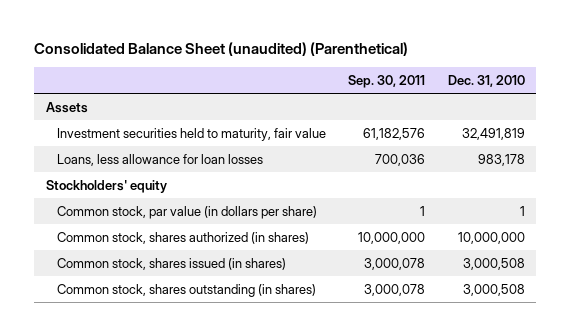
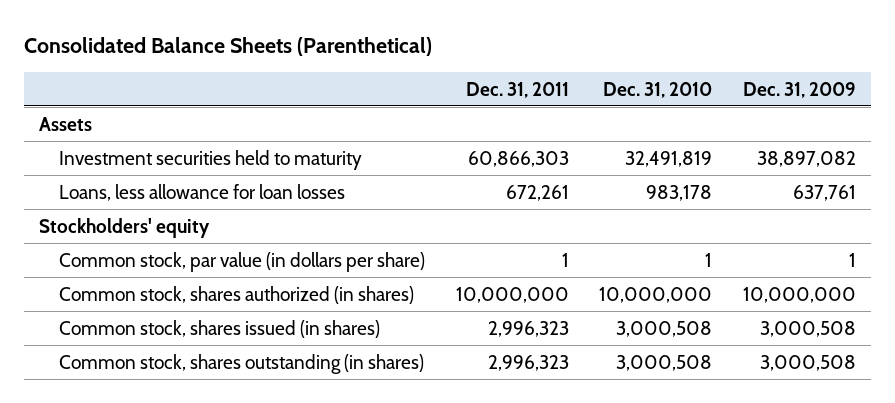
[34,42,409,57] Consolidated Balance Sheet (unaudited) (Parenthetical) -> [24,37,433,57] Consolidated Balance Sheets (Parenthetical)
[348,74,426,88] Sep. 30, 2011 -> none
none -> [465,81,569,98] Dec. 31, 2011
none -> [742,81,856,98] Dec. 31, 2009
[56,127,326,141] Investment securities held to maturity, fair value -> [59,149,363,170] Investment securities held to maturity

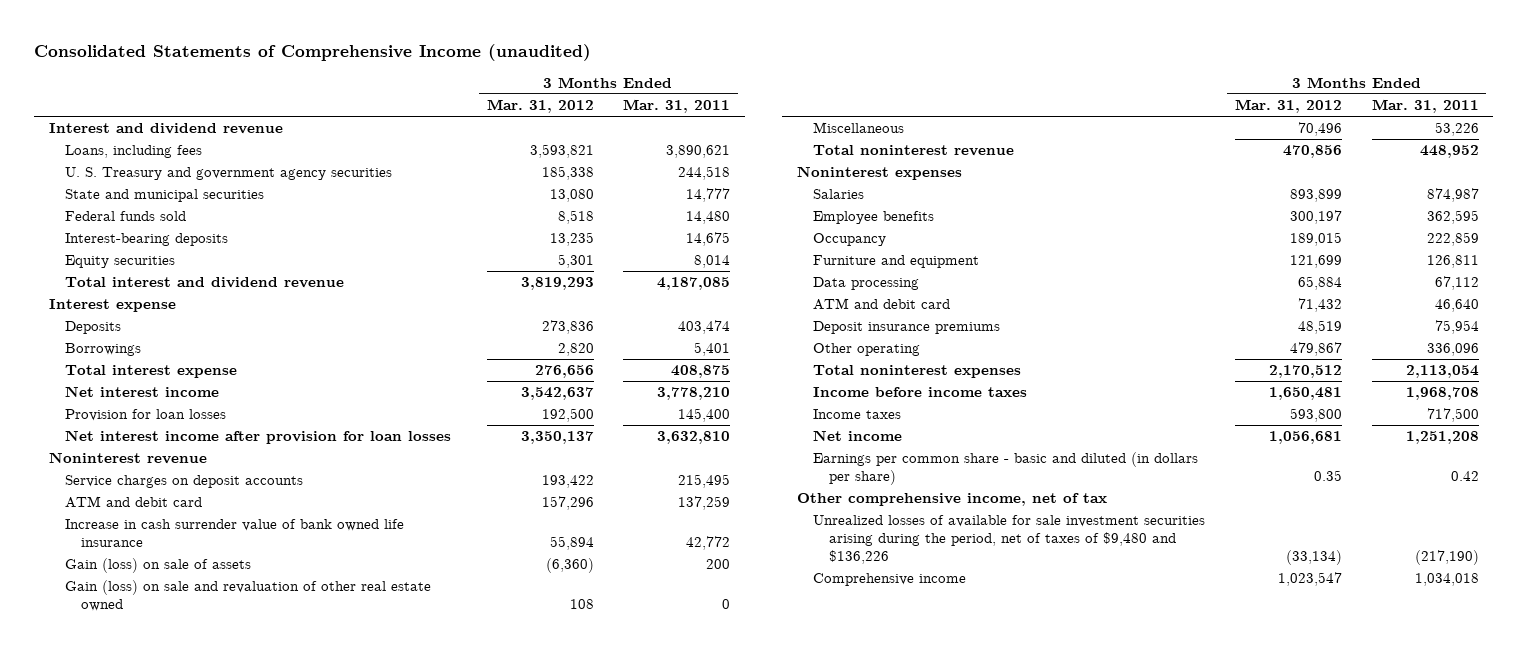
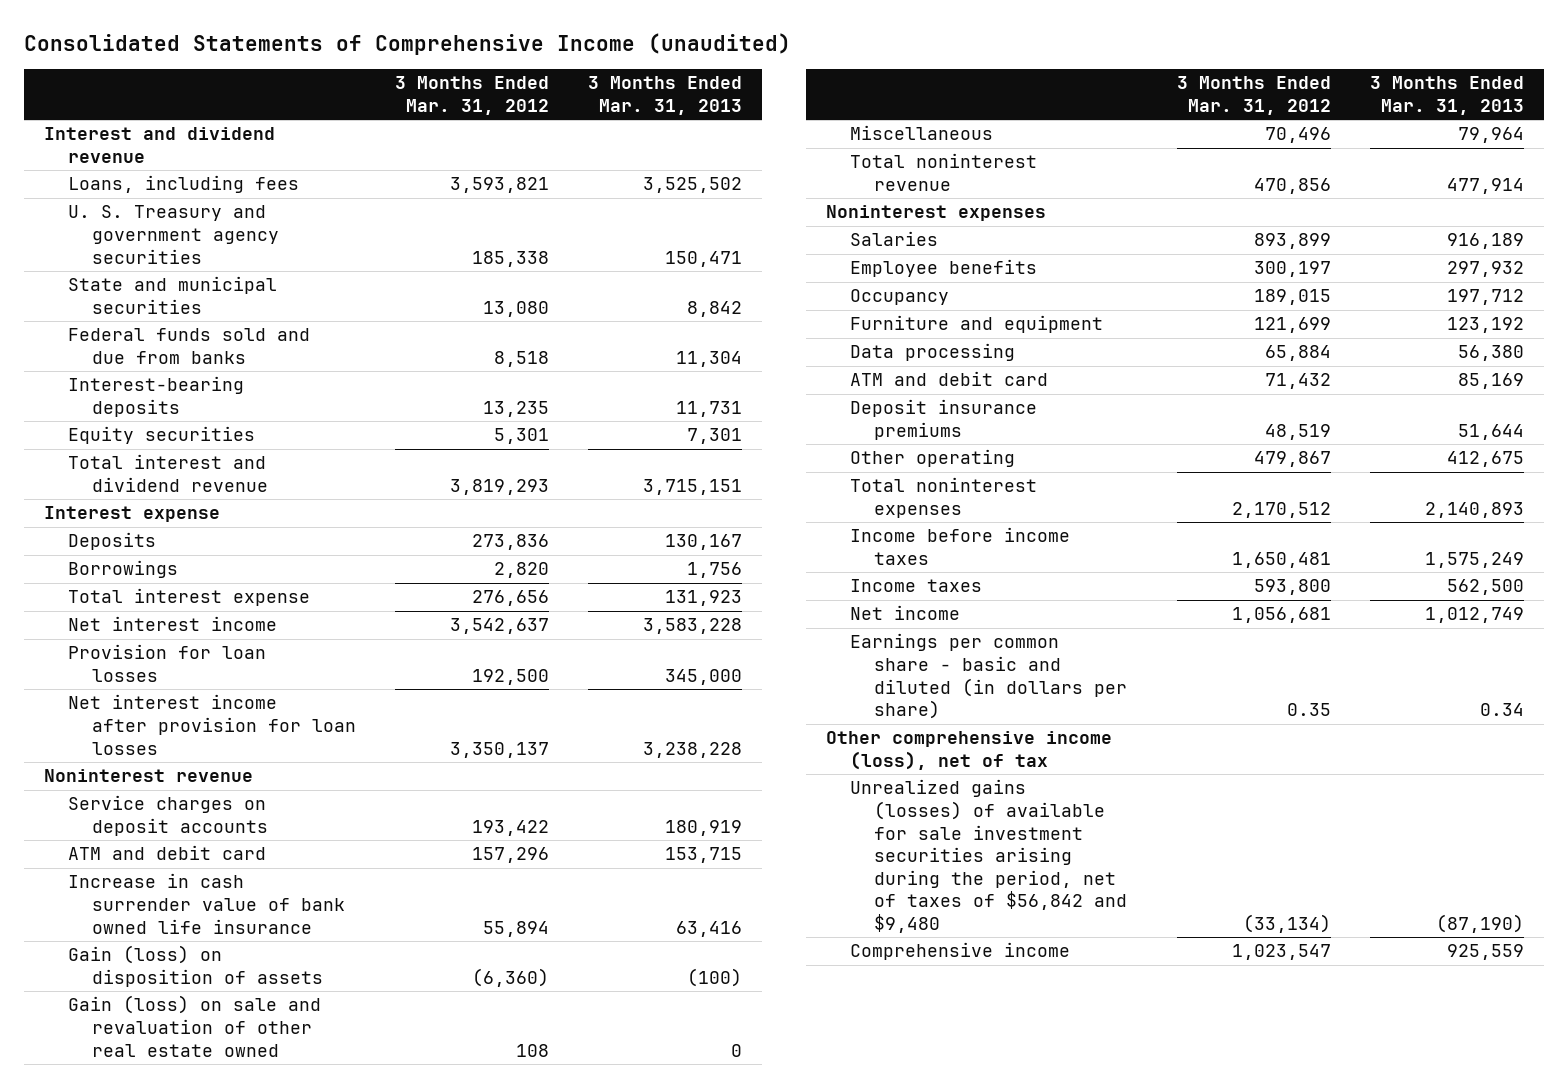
[623,99,731,114] Mar. 31, 2011 -> none
none -> [588,76,743,115] 3 Months Ended Mar. 31, 2013
[64,211,186,222] Federal funds sold -> [67,328,310,364] Federal funds sold and due from banks
[64,558,251,574] Gain (loss) on sale of assets -> [67,945,323,987] Gain (loss) on disposition of assets
[796,493,1107,507] Other comprehensive income, net of tax -> [825,731,1112,770] Other comprehensive income (loss), net of tax
[812,515,1205,565] Unrealized losses of available for sale investment securities arising during the period, net of taxes of $9,480 and $136,226 -> [849,779,1127,933] Unrealized gains (losses) of available for sale investment securities arising during the period, net of taxes of $56,842 and $9,480

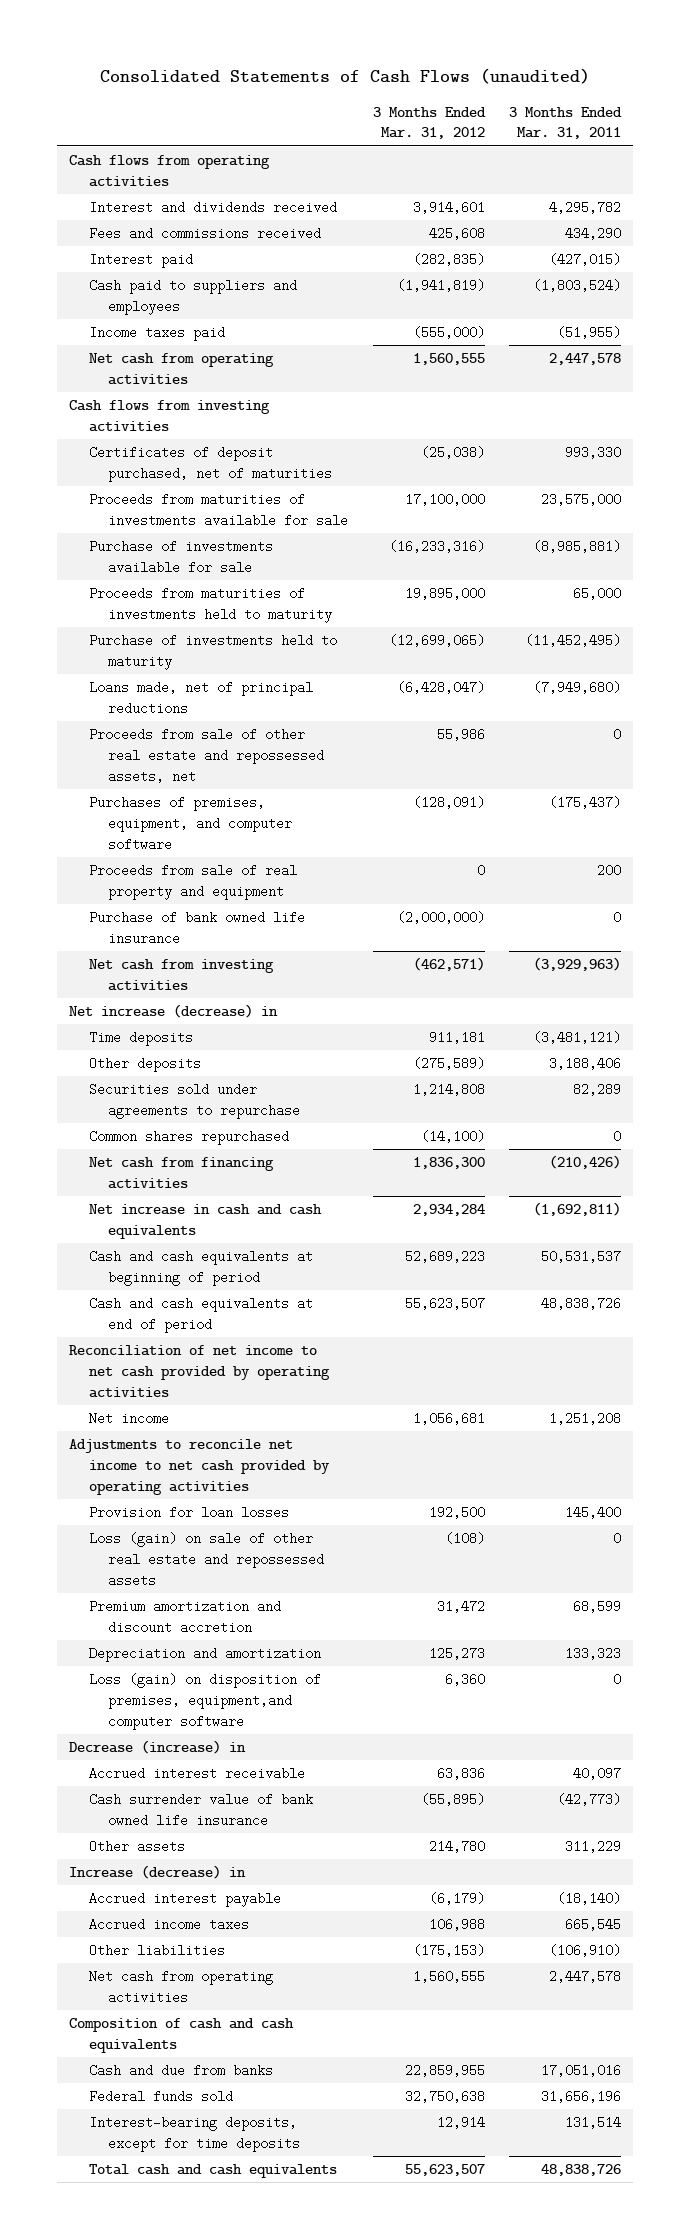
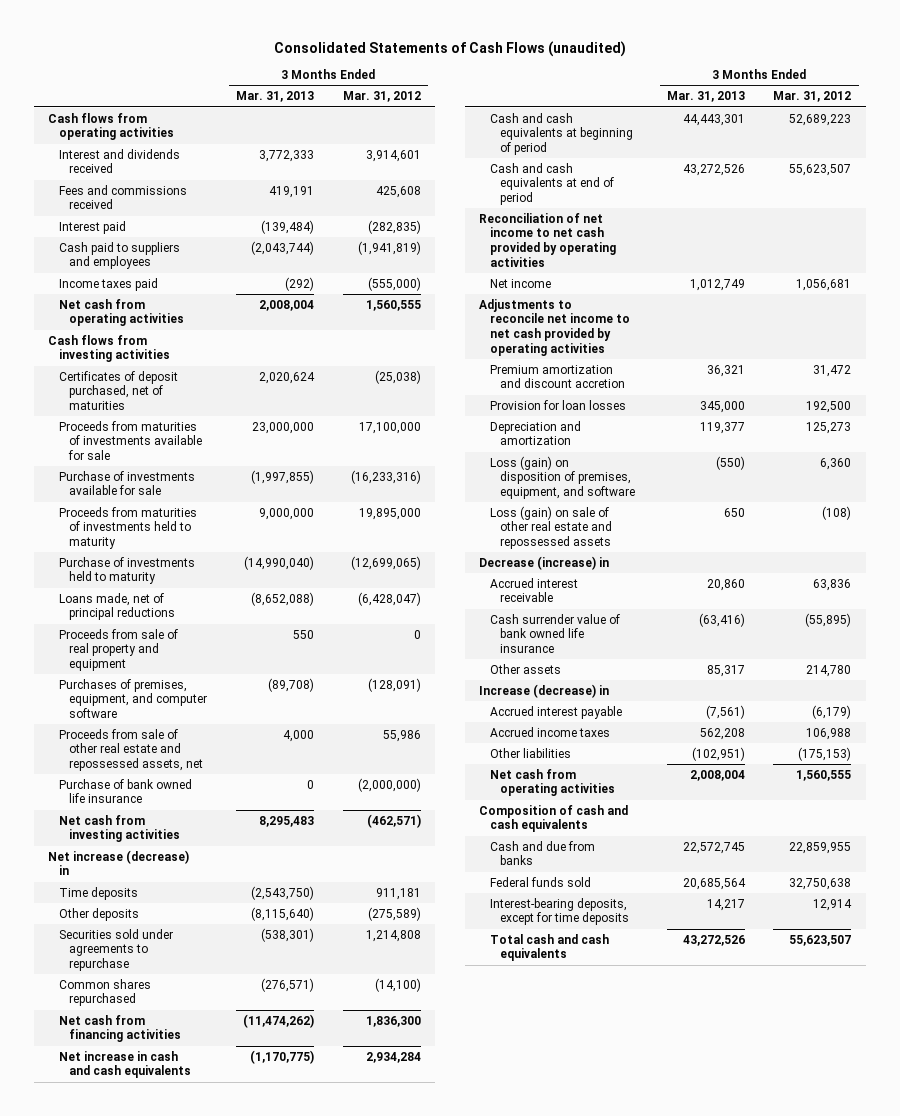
[508,106,622,140] 3 Months Ended Mar. 31, 2011 -> none
none -> [235,91,314,103] Mar. 31, 2013
[88,796,293,851] Purchases of premises, equipment, and computer software -> [58,678,208,718] Purchases of premises, equipment, and computer software
[88,728,325,783] Proceeds from sale of other real estate and repossessed assets, net -> [58,728,204,771] Proceeds from sale of other real estate and repossessed assets, net
[88,1506,289,1520] Provision for loan losses -> [489,399,626,410] Provision for loan losses
[88,1673,321,1730] Loss (gain) on disposition of premises, equipment,and computer software -> [489,455,636,499] Loss (gain) on disposition of premises, equipment, and software
[88,1532,325,1587] Loss (gain) on sale of other real estate and repossessed assets -> [489,505,613,549] Loss (gain) on sale of other real estate and repossessed assets

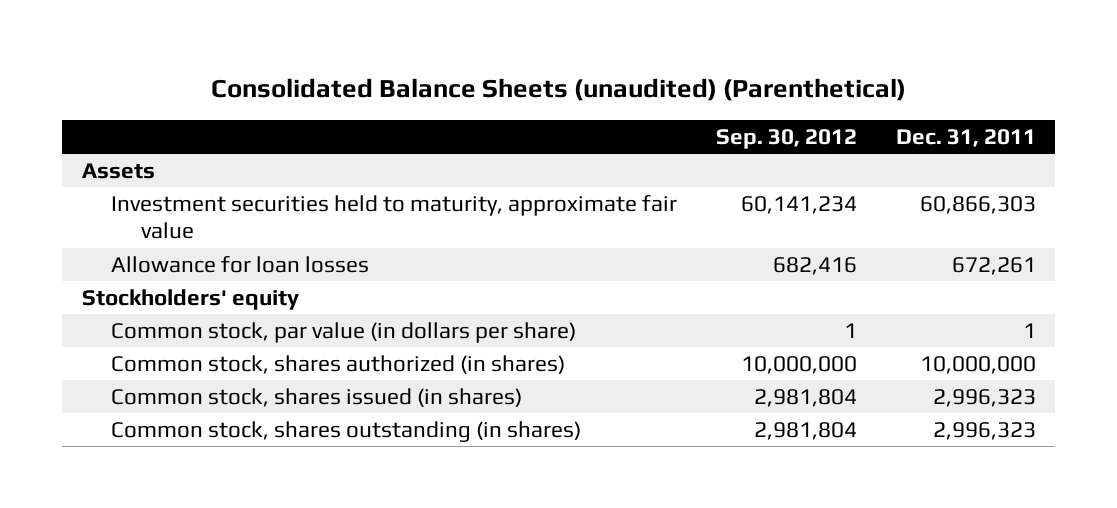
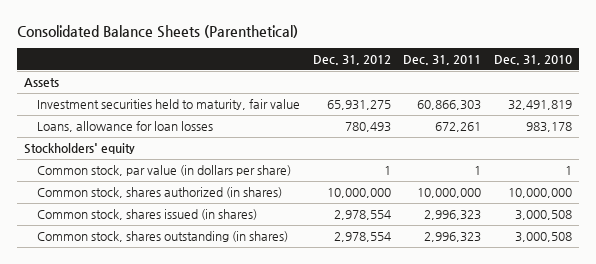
[210,78,906,102] Consolidated Balance Sheets (unaudited) (Parenthetical) -> [17,25,299,39] Consolidated Balance Sheets (Parenthetical)
[715,128,857,149] Sep. 30, 2012 -> none
none -> [312,55,391,66] Dec. 31, 2012
none -> [494,55,573,66] Dec. 31, 2010
[111,194,678,240] Investment securities held to maturity, approximate fair value -> [36,99,300,111] Investment securities held to maturity, fair value
[111,255,370,273] Allowance for loan losses -> [36,121,213,133] Loans, allowance for loan losses

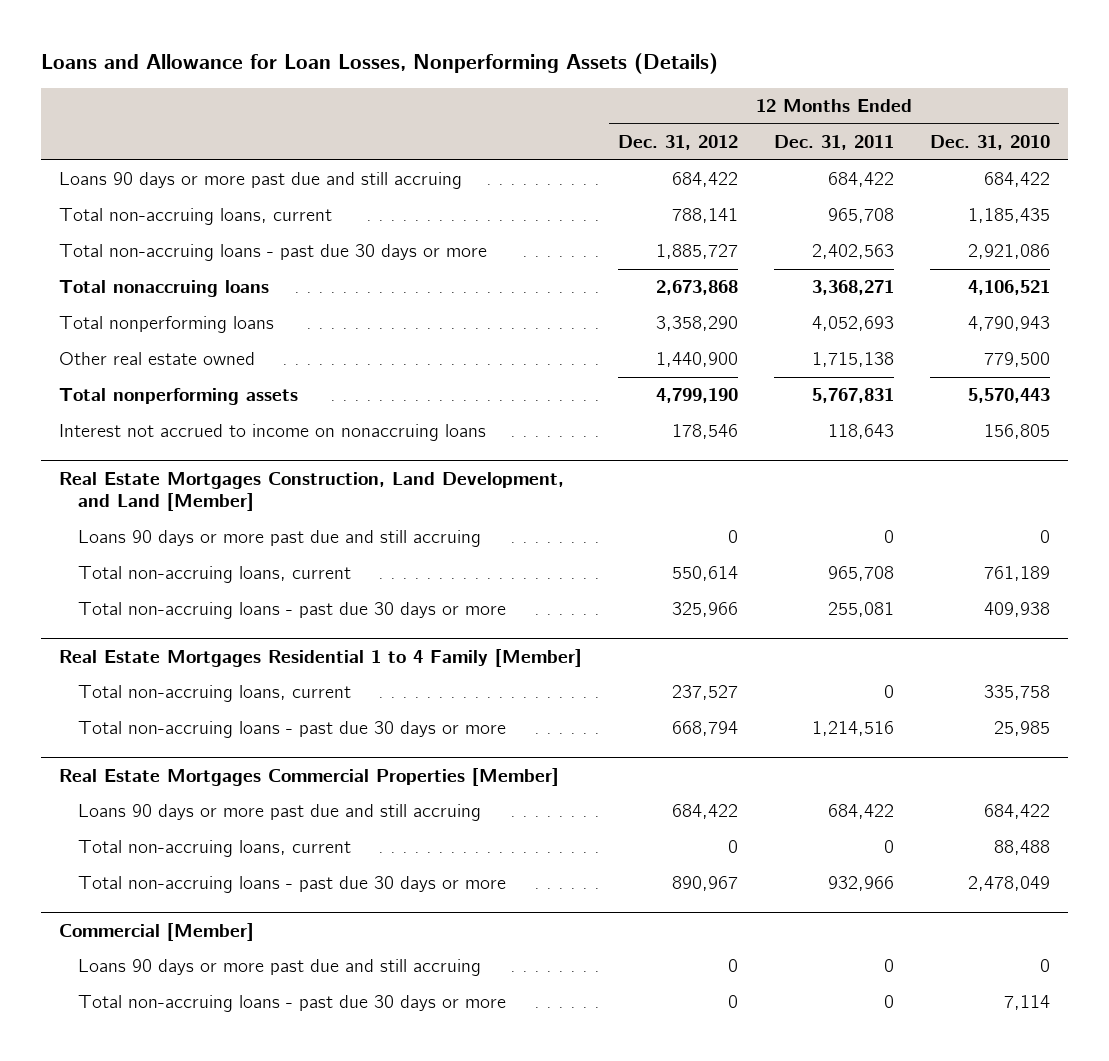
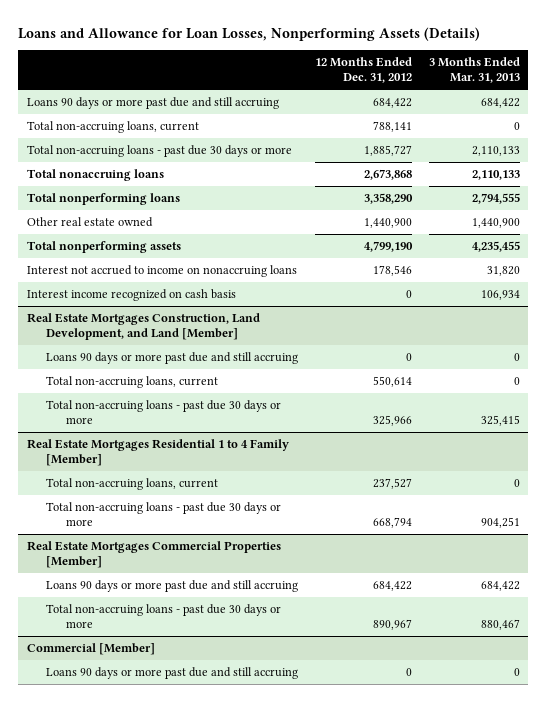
[774,135,895,151] Dec. 31, 2011 -> none
[930,135,1051,151] Dec. 31, 2010 -> none
none -> [428,57,520,84] 3 Months Ended Mar. 31, 2013
none -> [26,289,236,302] Interest income recognized on cash basis
[78,840,352,858] Total non-accruing loans, current -> none
[78,995,507,1013] Total non-accruing loans - past due 30 days or more -> none

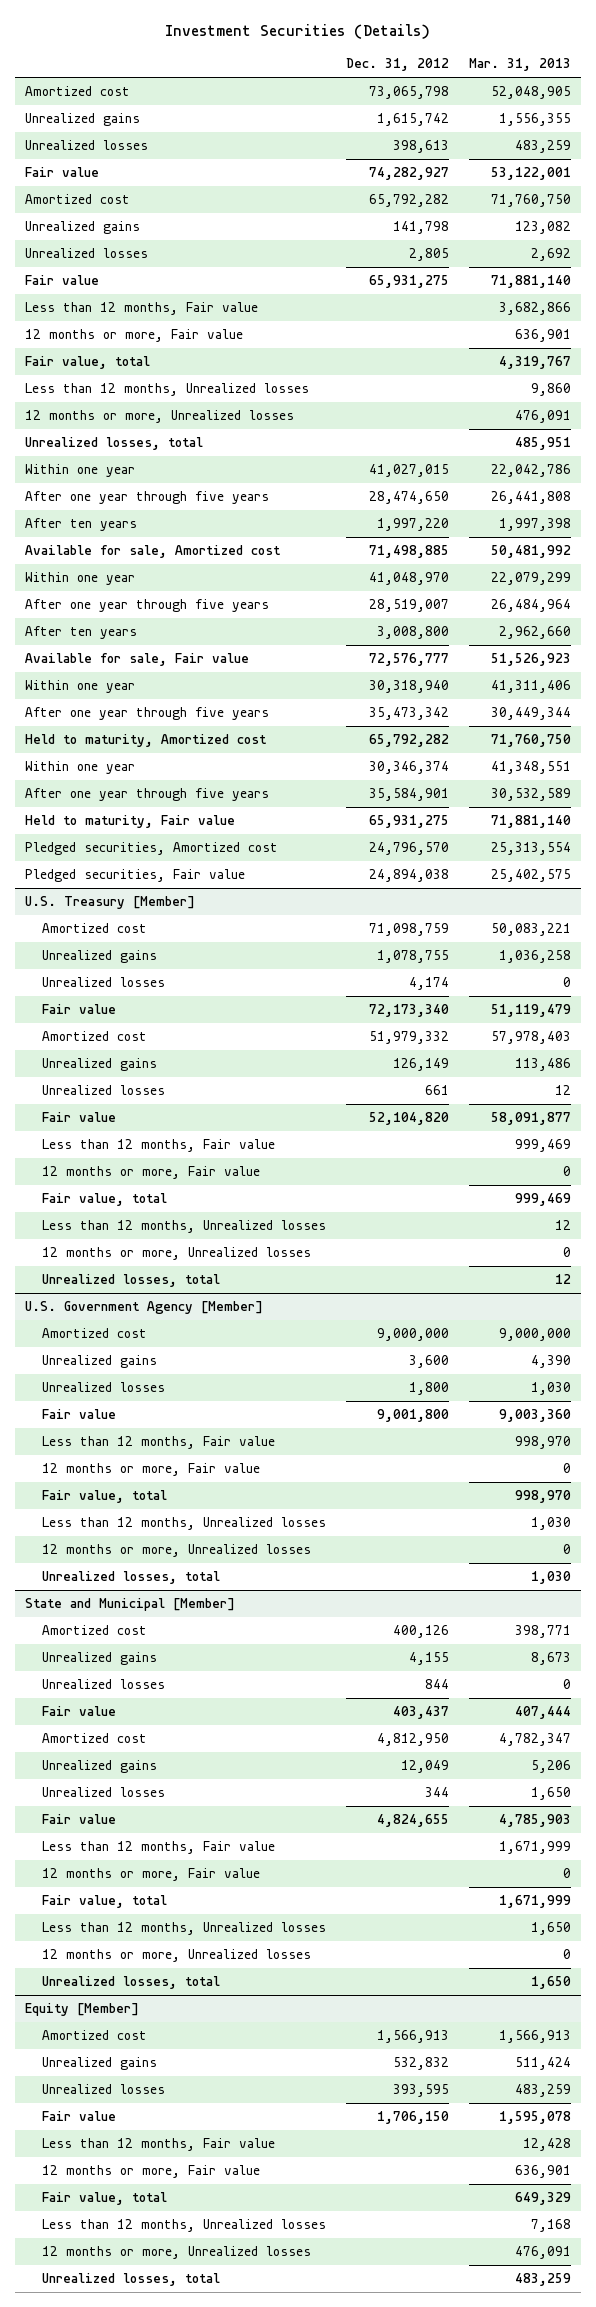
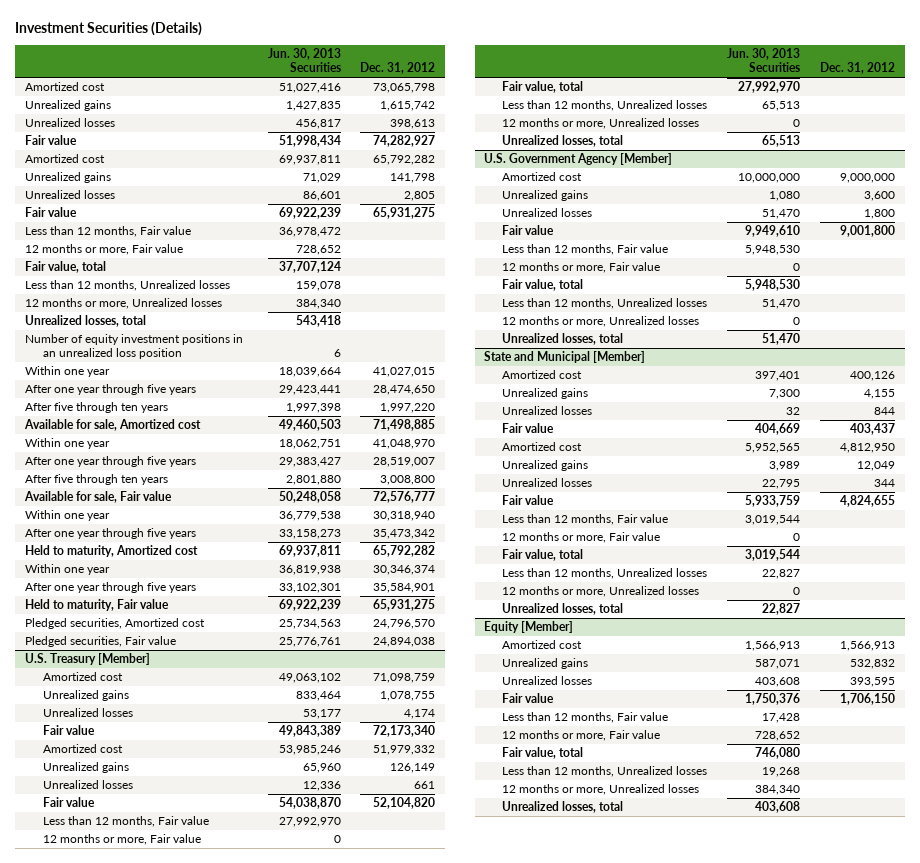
[468,58,571,72] Mar. 31, 2013 -> none
none -> [267,48,341,73] Jun. 30, 2013 Securities
none -> [24,334,243,360] Number of equity investment positions in an unrealized loss position
[25,518,138,532] After ten years -> [24,402,168,414] After five through ten years
[25,626,138,640] After ten years -> [24,474,168,486] After five through ten years

